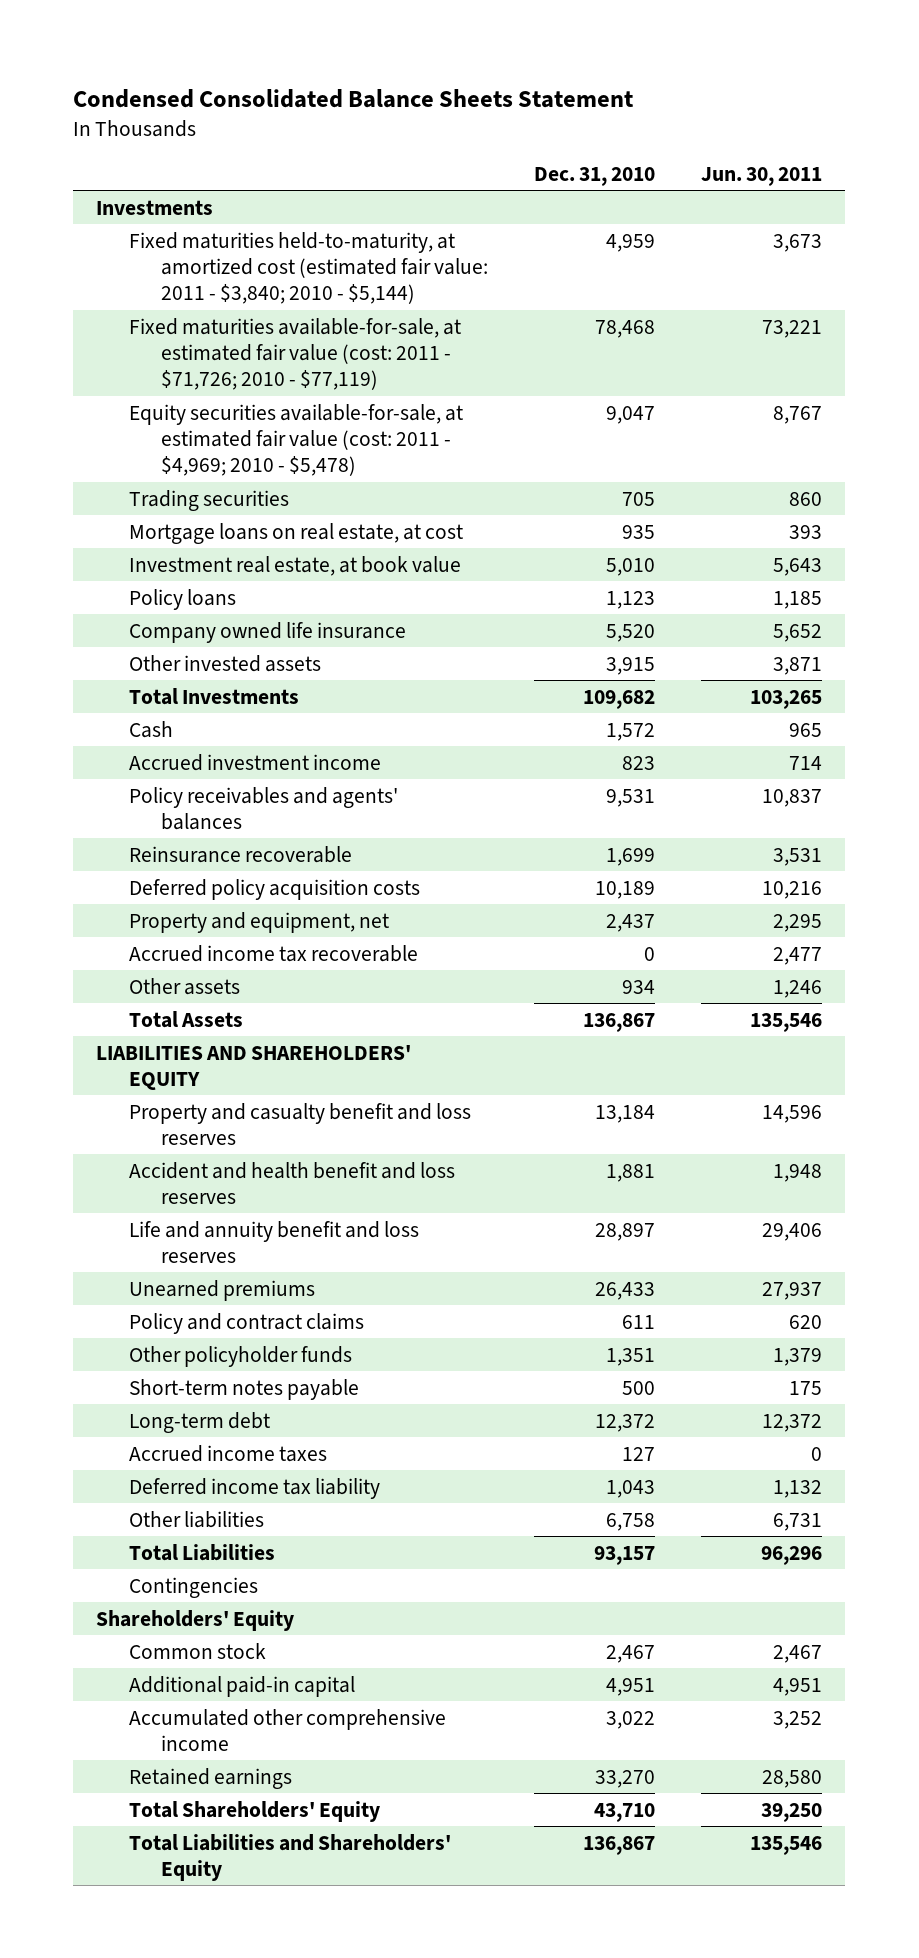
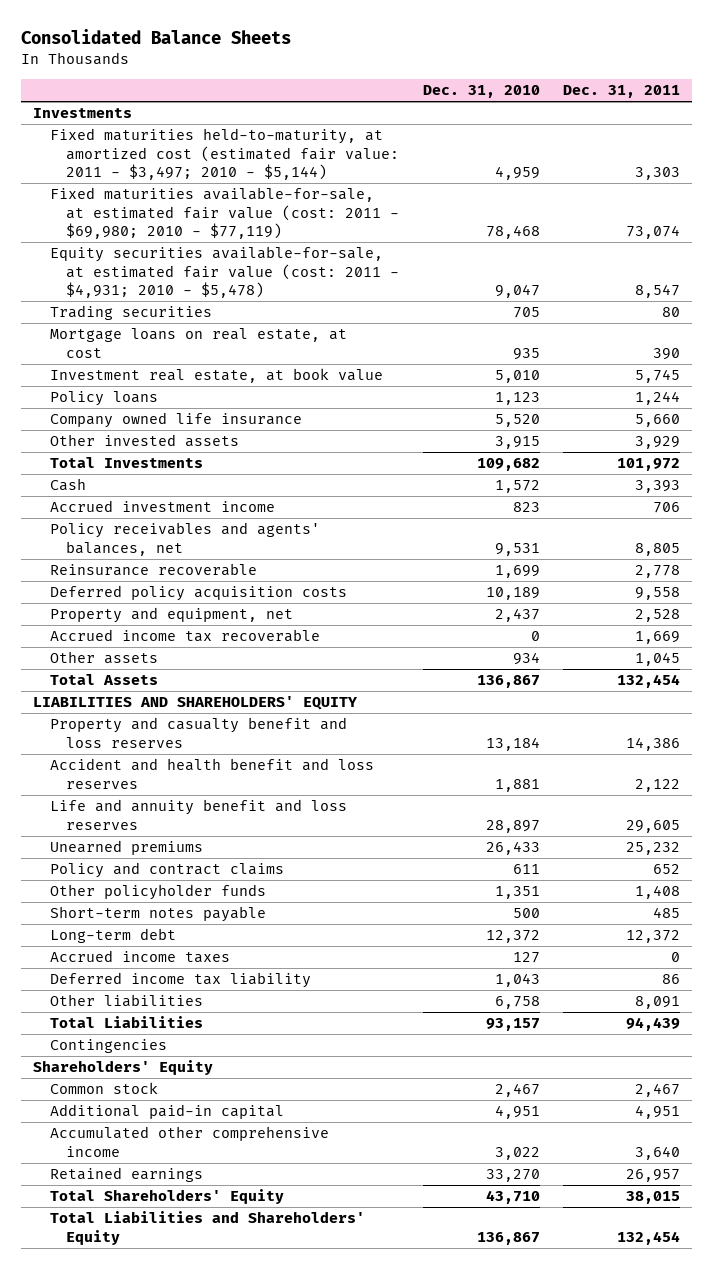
[73,88,634,108] Condensed Consolidated Balance Sheets Statement -> [21,29,292,45] Consolidated Balance Sheets
[701,166,823,186] Jun. 30, 2011 -> none
none -> [562,85,680,99] Dec. 31, 2011
[128,231,489,305] Fixed maturities held-to-maturity, at amortized cost (estimated fair value: 2011 - $3,840; 2010 - $5,144) -> [49,128,400,180] Fixed maturities held-to-maturity, at amortized cost (estimated fair value: 2011 - $3,497; 2010 - $5,144)
[128,317,461,391] Fixed maturities available-for-sale, at estimated fair value (cost: 2011 - $71,726; 2010 - $77,119) -> [49,187,400,239] Fixed maturities available-for-sale, at estimated fair value (cost: 2011 - $69,980; 2010 - $77,119)
[128,403,463,477] Equity securities available-for-sale, at estimated fair value (cost: 2011 - $4,969; 2010 - $5,478) -> [49,246,400,298] Equity securities available-for-sale, at estimated fair value (cost: 2011 - $4,931; 2010 - $5,478)
[128,786,398,830] Policy receivables and agents' balances -> [49,522,320,556] Policy receivables and agents' balances, net

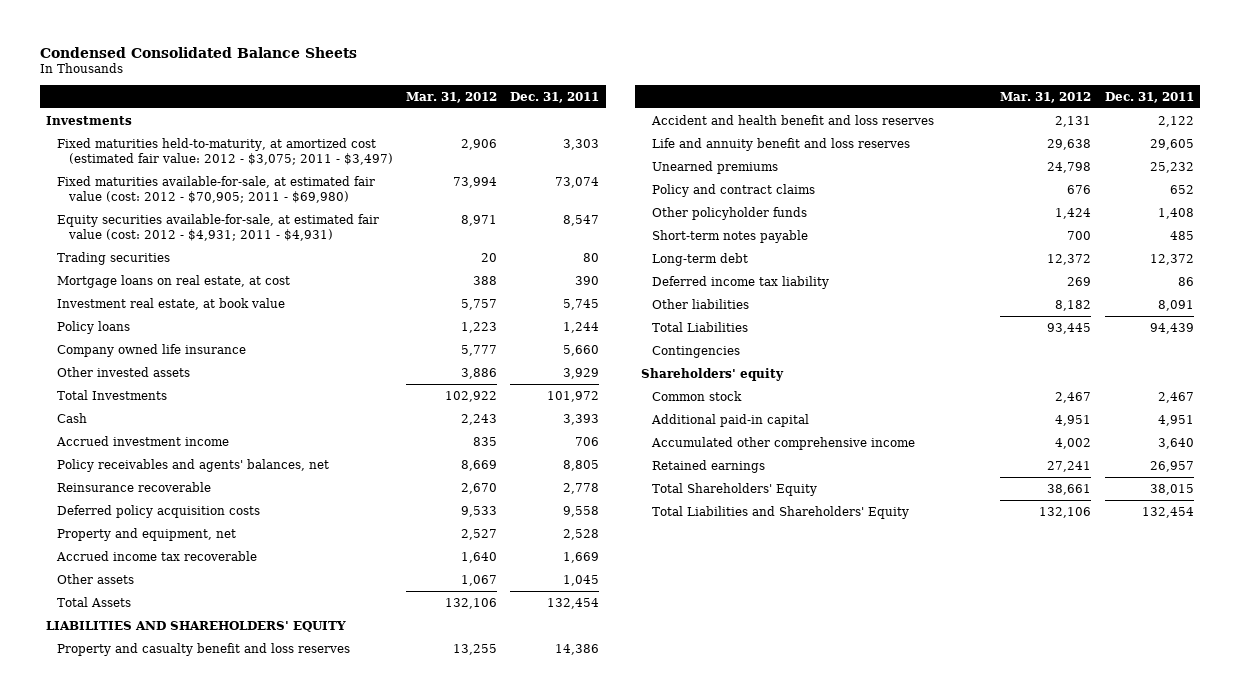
[21,29,292,45] Consolidated Balance Sheets -> [39,46,357,58] Condensed Consolidated Balance Sheets
[422,85,540,99] Dec. 31, 2010 -> none
none -> [405,91,497,103] Mar. 31, 2012
[49,128,400,180] Fixed maturities held-to-maturity, at amortized cost (estimated fair value: 2011 - $3,497; 2010 - $5,144) -> [57,137,393,165] Fixed maturities held-to-maturity, at amortized cost (estimated fair value: 2012 - $3,075; 2011 - $3,497)
[49,187,400,239] Fixed maturities available-for-sale, at estimated fair value (cost: 2011 - $69,980; 2010 - $77,119) -> [57,175,376,203] Fixed maturities available-for-sale, at estimated fair value (cost: 2012 - $70,905; 2011 - $69,980)
[49,246,400,298] Equity securities available-for-sale, at estimated fair value (cost: 2011 - $4,931; 2010 - $5,478) -> [57,213,380,241] Equity securities available-for-sale, at estimated fair value (cost: 2012 - $4,931; 2011 - $4,931)
[49,950,230,964] Accrued income taxes -> none
[33,1060,214,1076] Shareholders' Equity -> [641,367,785,381] Shareholders' equity

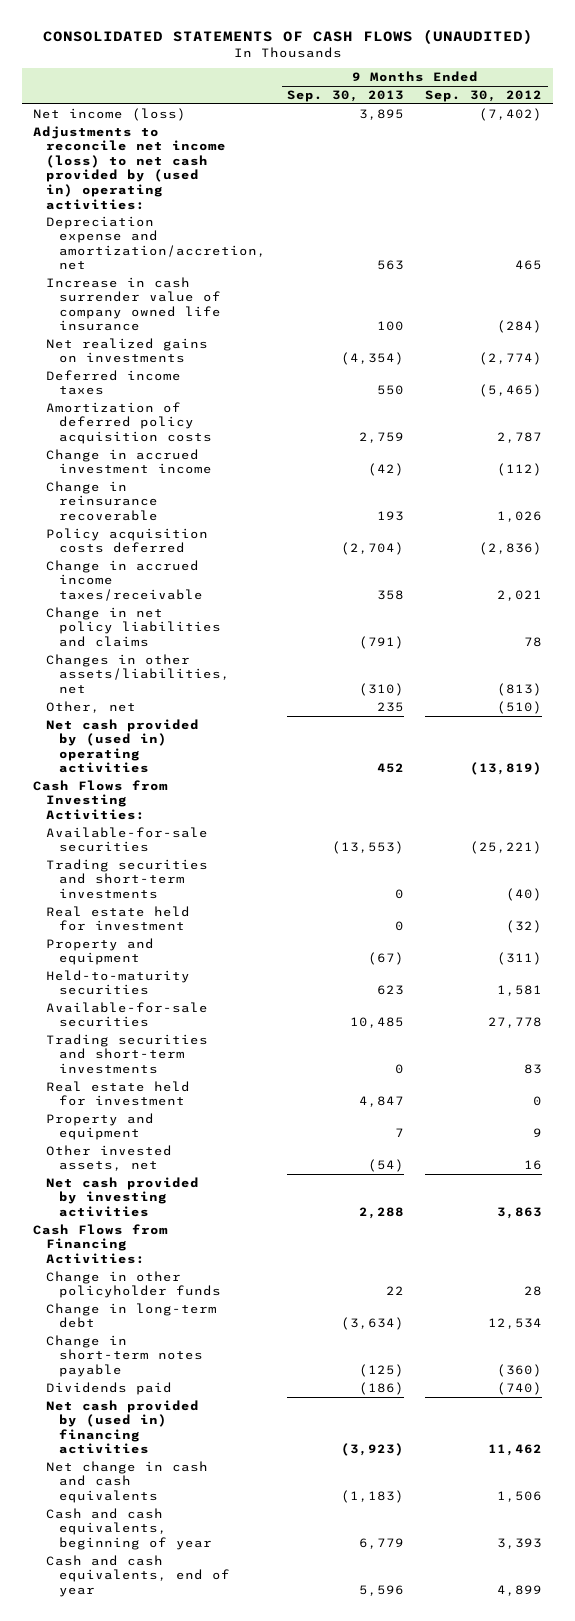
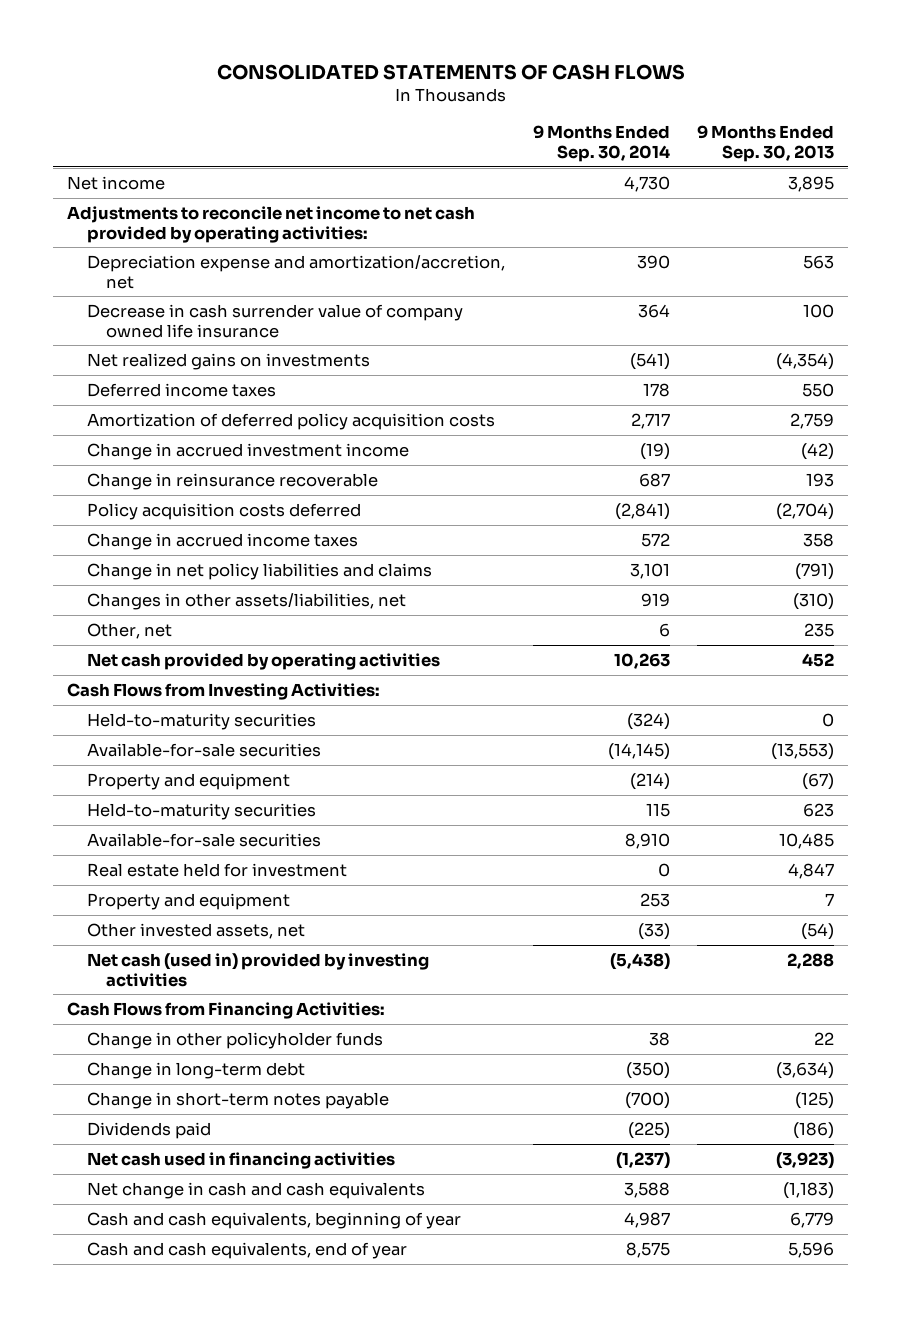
[42,28,533,44] CONSOLIDATED STATEMENTS OF CASH FLOWS (UNAUDITED) -> [216,63,685,80] CONSOLIDATED STATEMENTS OF CASH FLOWS
[425,89,543,102] Sep. 30, 2012 -> none
none -> [532,125,670,163] 9 Months Ended Sep. 30, 2014
[32,107,186,121] Net income (loss) -> [67,175,166,190] Net income
[32,125,226,210] Adjustments to reconcile net income (loss) to net cash provided by (used in) operating activities: -> [67,205,476,243] Adjustments to reconcile net income to net cash provided by operating activities:
[45,276,221,332] Increase in cash surrender value of company owned life insurance -> [86,303,463,338] Decrease in cash surrender value of company owned life insurance
[45,559,203,601] Change in accrued income taxes/receivable -> [86,532,358,550] Change in accrued income taxes
[45,718,199,774] Net cash provided by (used in) operating activities -> [86,652,440,670] Net cash provided by operating activities
none -> [86,712,316,730] Held-to-maturity securities
[45,858,208,899] Trading securities and short-term investments -> none
[45,905,190,932] Real estate held for investment -> none
[45,1033,208,1074] Trading securities and short-term investments -> none
[45,1176,199,1217] Net cash provided by investing activities -> [86,952,429,987] Net cash (used in) provided by investing activities
[45,1399,199,1455] Net cash provided by (used in) financing activities -> [86,1151,395,1169] Net cash used in financing activities

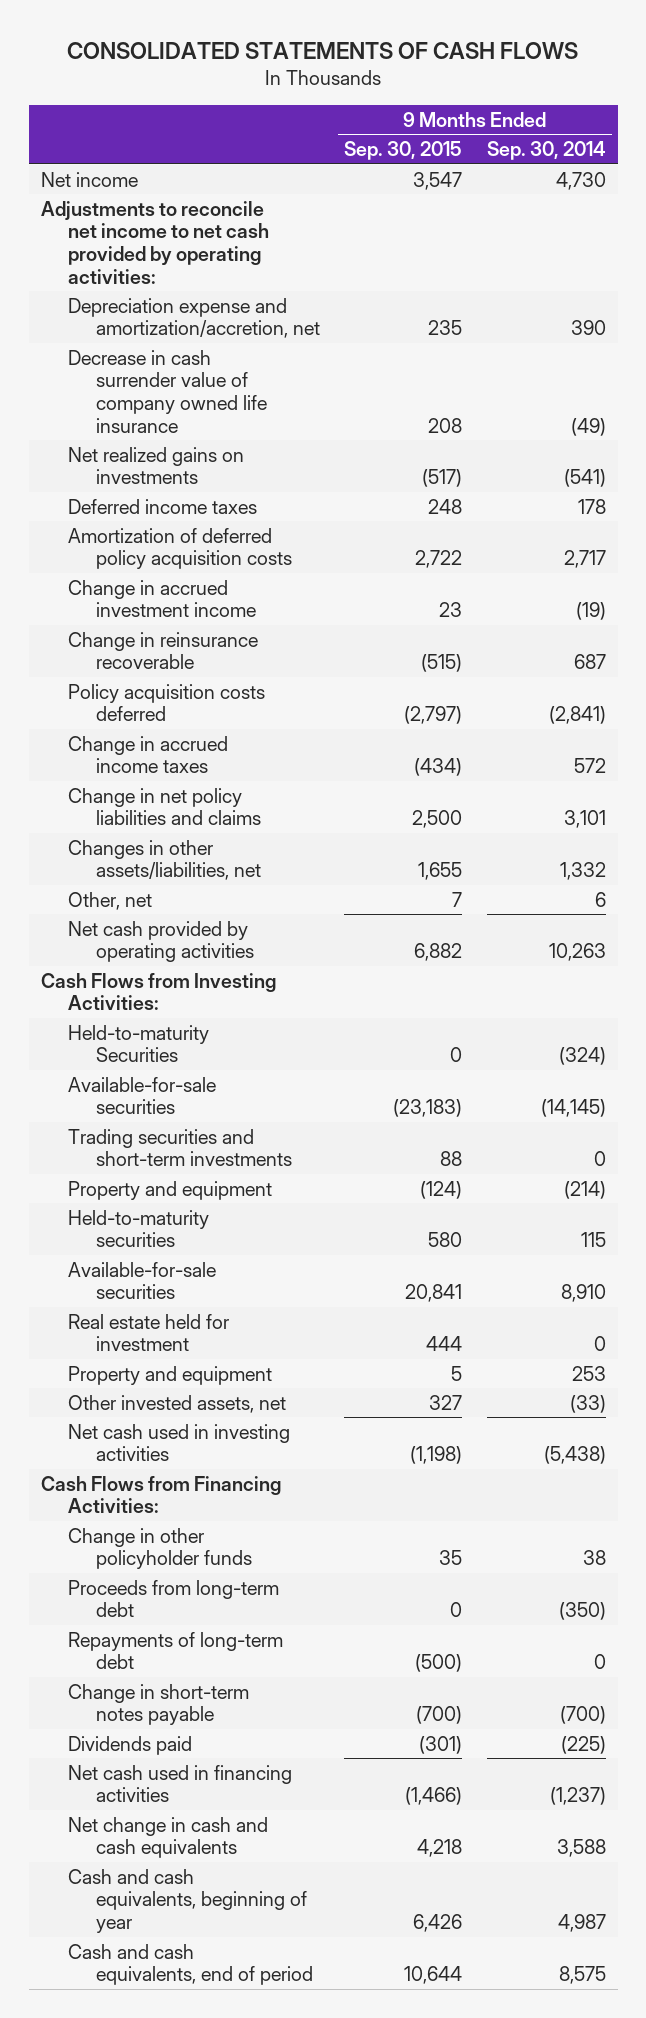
[697,125,835,163] 9 Months Ended Sep. 30, 2013 -> none
none -> [344,141,463,161] Sep. 30, 2015
[637,303,670,318] 364 -> [570,417,606,436] (49)
[640,592,670,607] 919 -> [559,862,606,881] 1,332
[86,712,316,730] Held-to-maturity securities -> [68,1024,210,1063] Held-to-maturity Securities
none -> [68,1128,293,1167] Trading securities and short-term investments
[86,952,429,987] Net cash (used in) provided by investing activities -> [68,1423,291,1462] Net cash used in investing activities
[86,1061,305,1079] Change in long-term debt -> none
none -> [68,1579,280,1618] Proceeds from long-term debt
none -> [68,1631,284,1670] Repayments of long-term debt
[86,1241,407,1259] Cash and cash equivalents, end of year -> [68,1943,314,1986] Cash and cash equivalents, end of period

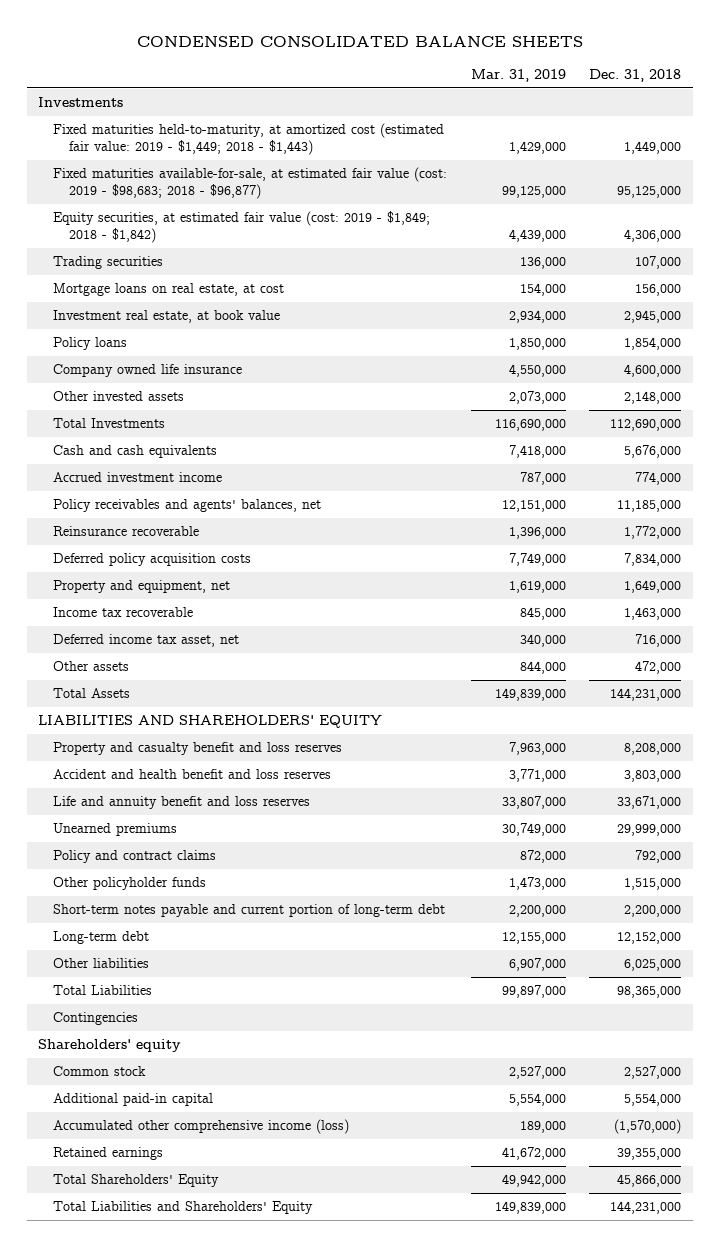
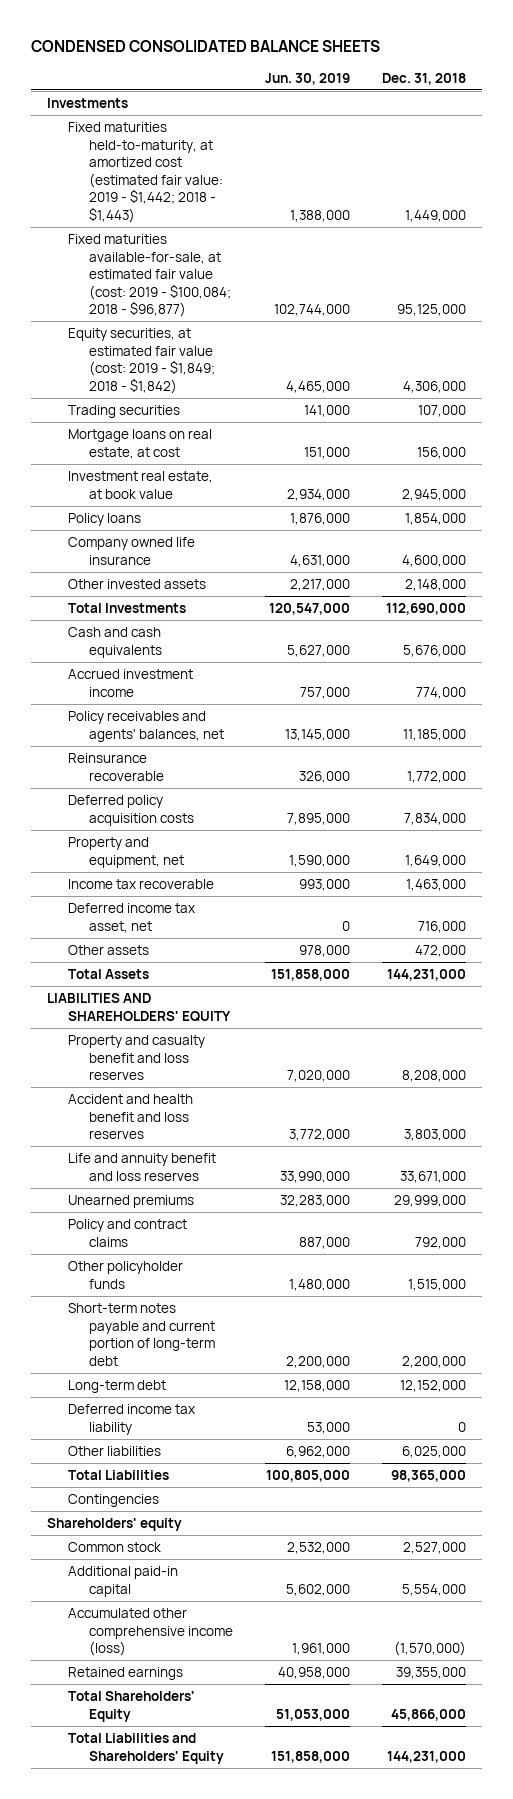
[470,68,566,82] Mar. 31, 2019 -> none
none -> [265,72,351,85] Jun. 30, 2019
[53,123,445,155] Fixed maturities held-to-maturity, at amortized cost (estimated fair value: 2019 - $1,449; 2018 - $1,443) -> [68,122,224,223] Fixed maturities held-to-maturity, at amortized cost (estimated fair value: 2019 - $1,442; 2018 - $1,443)
[53,167,448,199] Fixed maturities available-for-sale, at estimated fair value (cost: 2019 - $98,683; 2018 - $96,877) -> [68,234,232,318] Fixed maturities available-for-sale, at estimated fair value (cost: 2019 - $100,084; 2018 - $96,877)
none -> [68,1404,196,1435] Deferred income tax liability

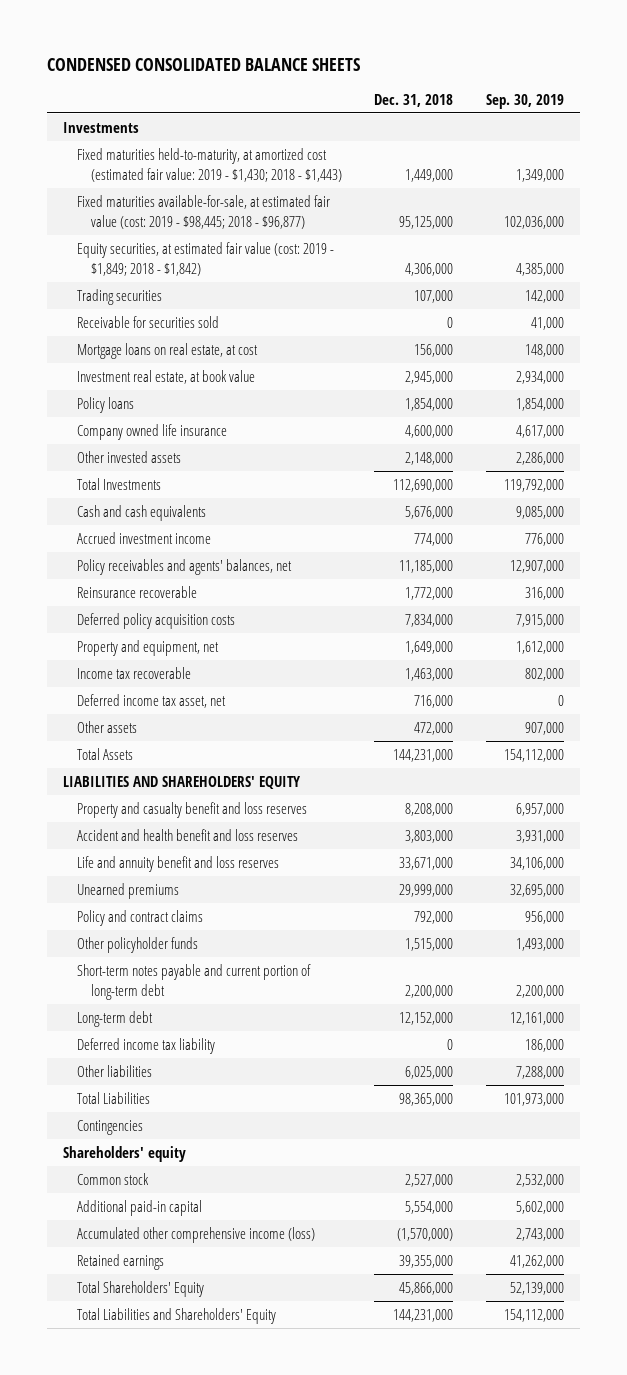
[265,72,351,85] Jun. 30, 2019 -> none
none -> [485,93,564,109] Sep. 30, 2019
[68,122,224,223] Fixed maturities held-to-maturity, at amortized cost (estimated fair value: 2019 - $1,442; 2018 - $1,443) -> [77,147,343,182] Fixed maturities held-to-maturity, at amortized cost (estimated fair value: 2019 - $1,430; 2018 - $1,443)
[68,234,232,318] Fixed maturities available-for-sale, at estimated fair value (cost: 2019 - $100,084; 2018 - $96,877) -> [77,194,331,229] Fixed maturities available-for-sale, at estimated fair value (cost: 2019 - $98,445; 2018 - $96,877)
none -> [77,315,220,328] Receivable for securities sold

